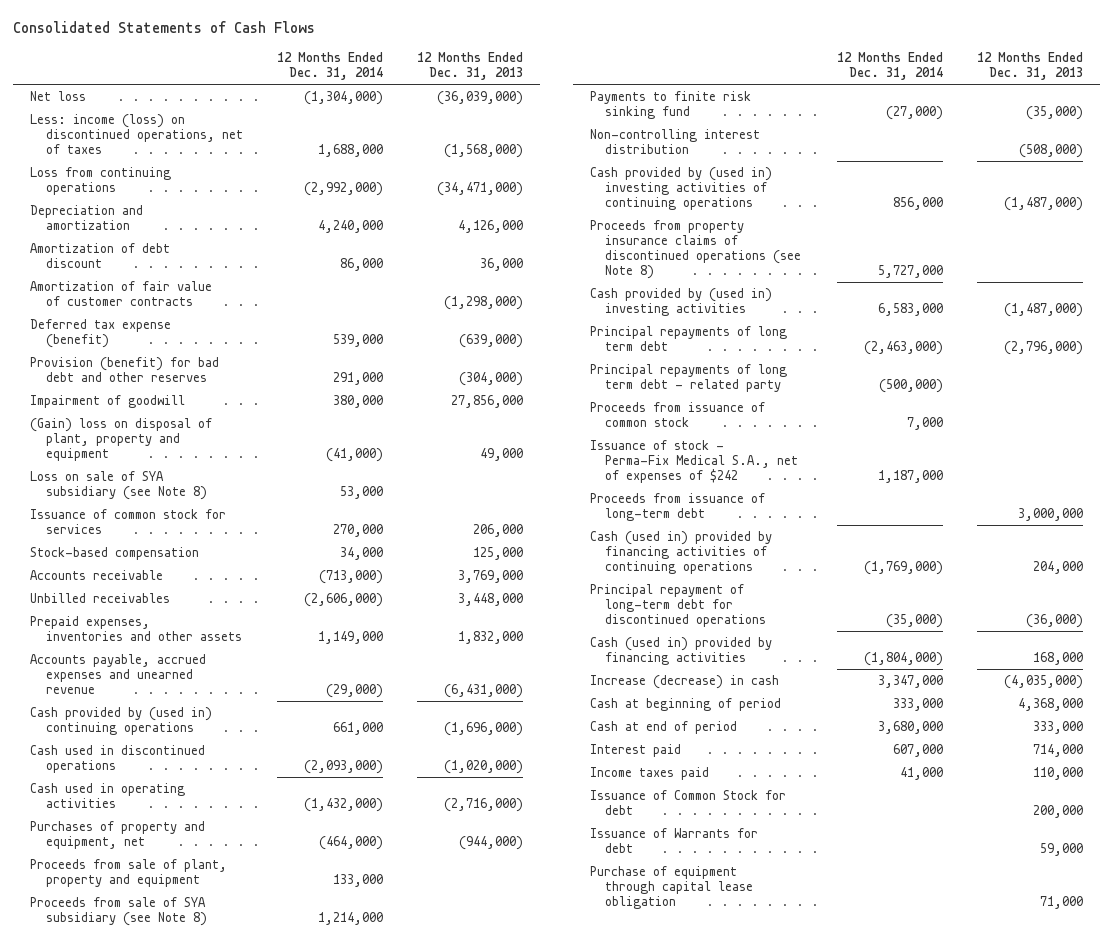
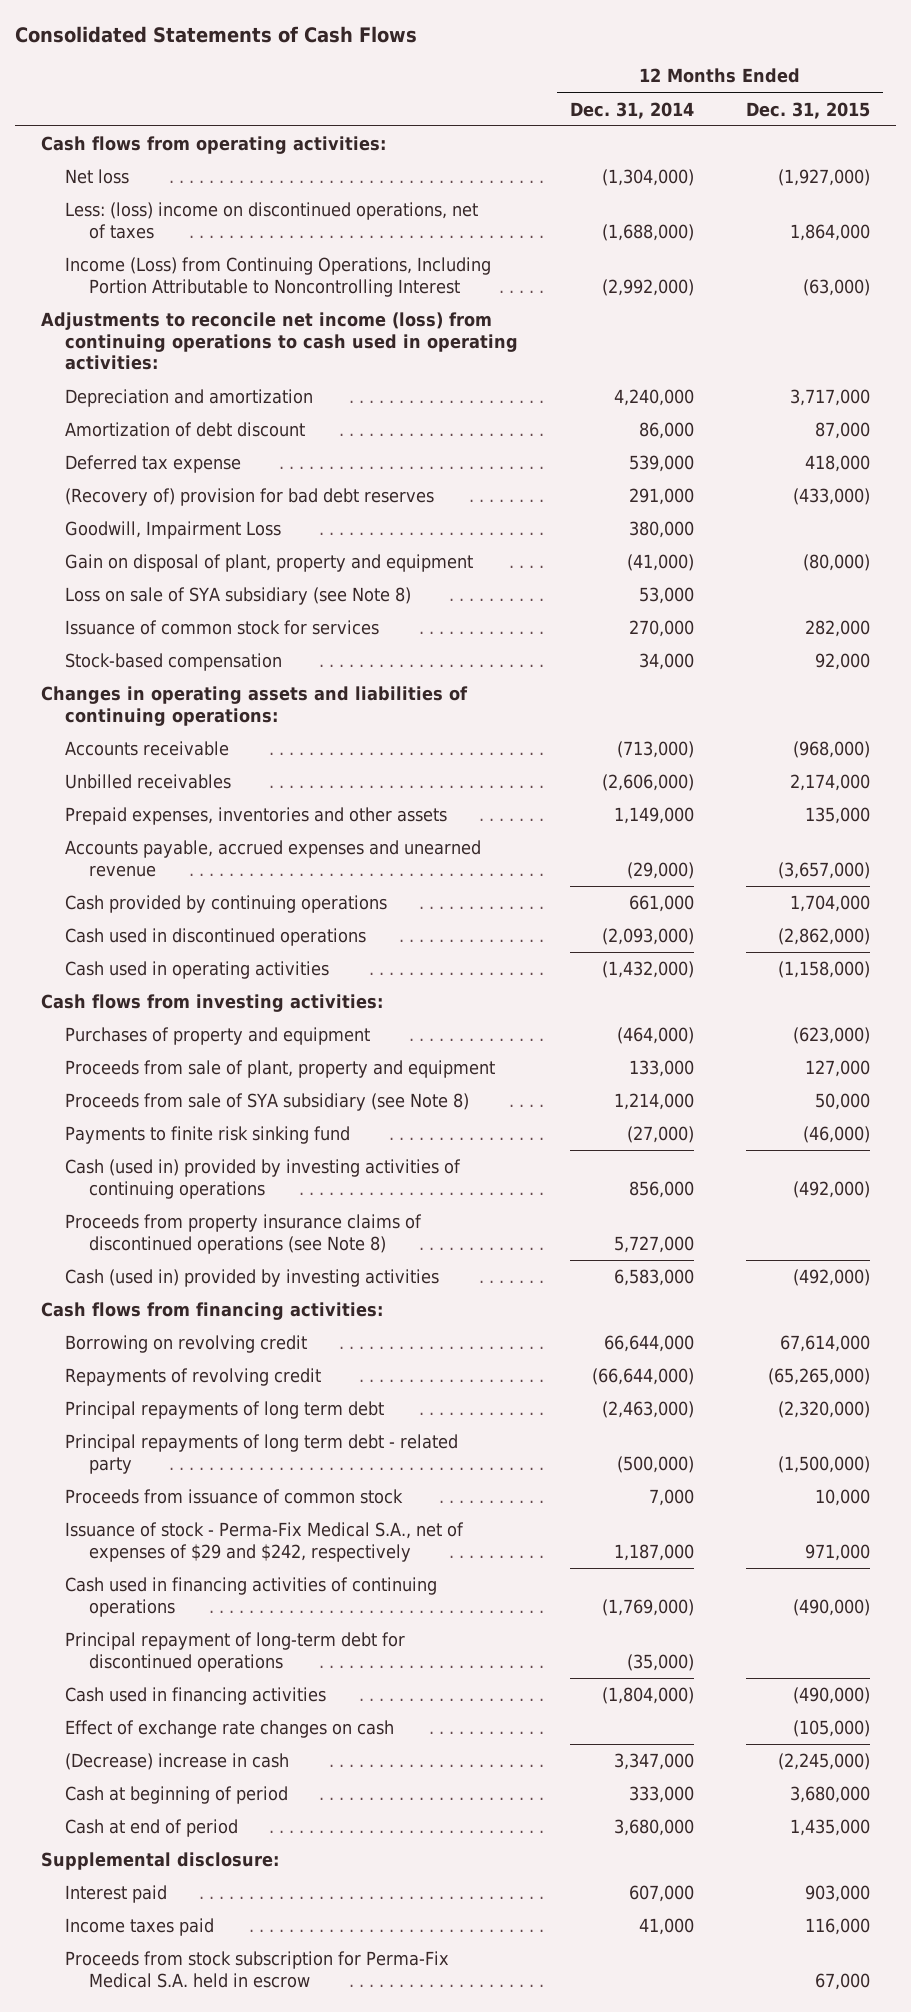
[417,52,524,81] 12 Months Ended Dec. 31, 2013 -> none
none -> [745,101,870,119] Dec. 31, 2015
none -> [41,135,387,154] Cash flows from operating activities:
[30,113,243,154] Less: income (loss) on discontinued operations, net of taxes -> [64,201,478,239] Less: (loss) income on discontinued operations, net of taxes
[317,143,383,157] 1,688,000 -> [601,223,694,241] (1,688,000)
[30,166,172,195] Loss from continuing operations -> [64,256,491,297] Income (Loss) from Continuing Operations, Including Portion Attributable to Noncontrolling Interest
none -> [41,311,518,371] Adjustments to reconcile net income (loss) from continuing operations to cash used in operating activities:
[30,280,213,306] Amortization of fair value of customer contracts -> none
[30,318,172,348] Deferred tax expense (benefit) -> [64,454,241,473] Deferred tax expense
[30,356,220,382] Provision (benefit) for bad debt and other reserves -> [64,487,434,506] (Recovery of) provision for bad debt reserves
[30,394,186,408] Impairment of goodwill -> [64,520,281,539] Goodwill, Impairment Loss
[30,417,213,461] (Gain) loss on disposal of plant, property and equipment -> [64,553,473,572] Gain on disposal of plant, property and equipment
none -> [41,685,469,726] Changes in operating assets and liabilities of continuing operations:
[30,706,213,735] Cash provided by (used in) continuing operations -> [64,894,387,913] Cash provided by continuing operations
none -> [41,993,384,1012] Cash flows from investing activities:
[30,820,206,849] Purchases of property and equipment, net -> [64,1026,370,1045] Purchases of property and equipment
[589,128,760,154] Non-controlling interest distribution -> none
[589,166,772,210] Cash provided by (used in) investing activities of continuing operations -> [64,1158,461,1199] Cash (used in) provided by investing activities of continuing operations
[589,287,772,316] Cash provided by (used in) investing activities -> [64,1268,439,1287] Cash (used in) provided by investing activities
none -> [41,1301,384,1320] Cash flows from financing activities:
none -> [64,1334,307,1353] Borrowing on revolving credit
none -> [64,1367,321,1386] Repayments of revolving credit
[589,492,765,521] Proceeds from issuance of long-term debt -> none
[589,439,799,483] Issuance of stock - Perma-Fix Medical S.A., net of expenses of $242 -> [64,1521,464,1562] Issuance of stock - Perma-Fix Medical S.A., net of expenses of $29 and $242, respectively
[589,530,772,574] Cash (used in) provided by financing activities of continuing operations -> [64,1576,437,1617] Cash used in financing activities of continuing operations
[589,636,772,665] Cash (used in) provided by financing activities -> [64,1686,326,1705] Cash used in financing activities
none -> [64,1719,394,1738] Effect of exchange rate changes on cash
[589,674,779,689] Increase (decrease) in cash -> [64,1752,289,1770] (Decrease) increase in cash
none -> [41,1851,280,1870] Supplemental disclosure:
[589,789,786,815] Issuance of Common Stock for debt -> none
[589,827,758,853] Issuance of Warrants for debt -> none
[589,865,754,909] Purchase of equipment through capital lease obligation -> none
none -> [64,1950,449,1988] Proceeds from stock subscription for Perma-Fix Medical S.A. held in escrow

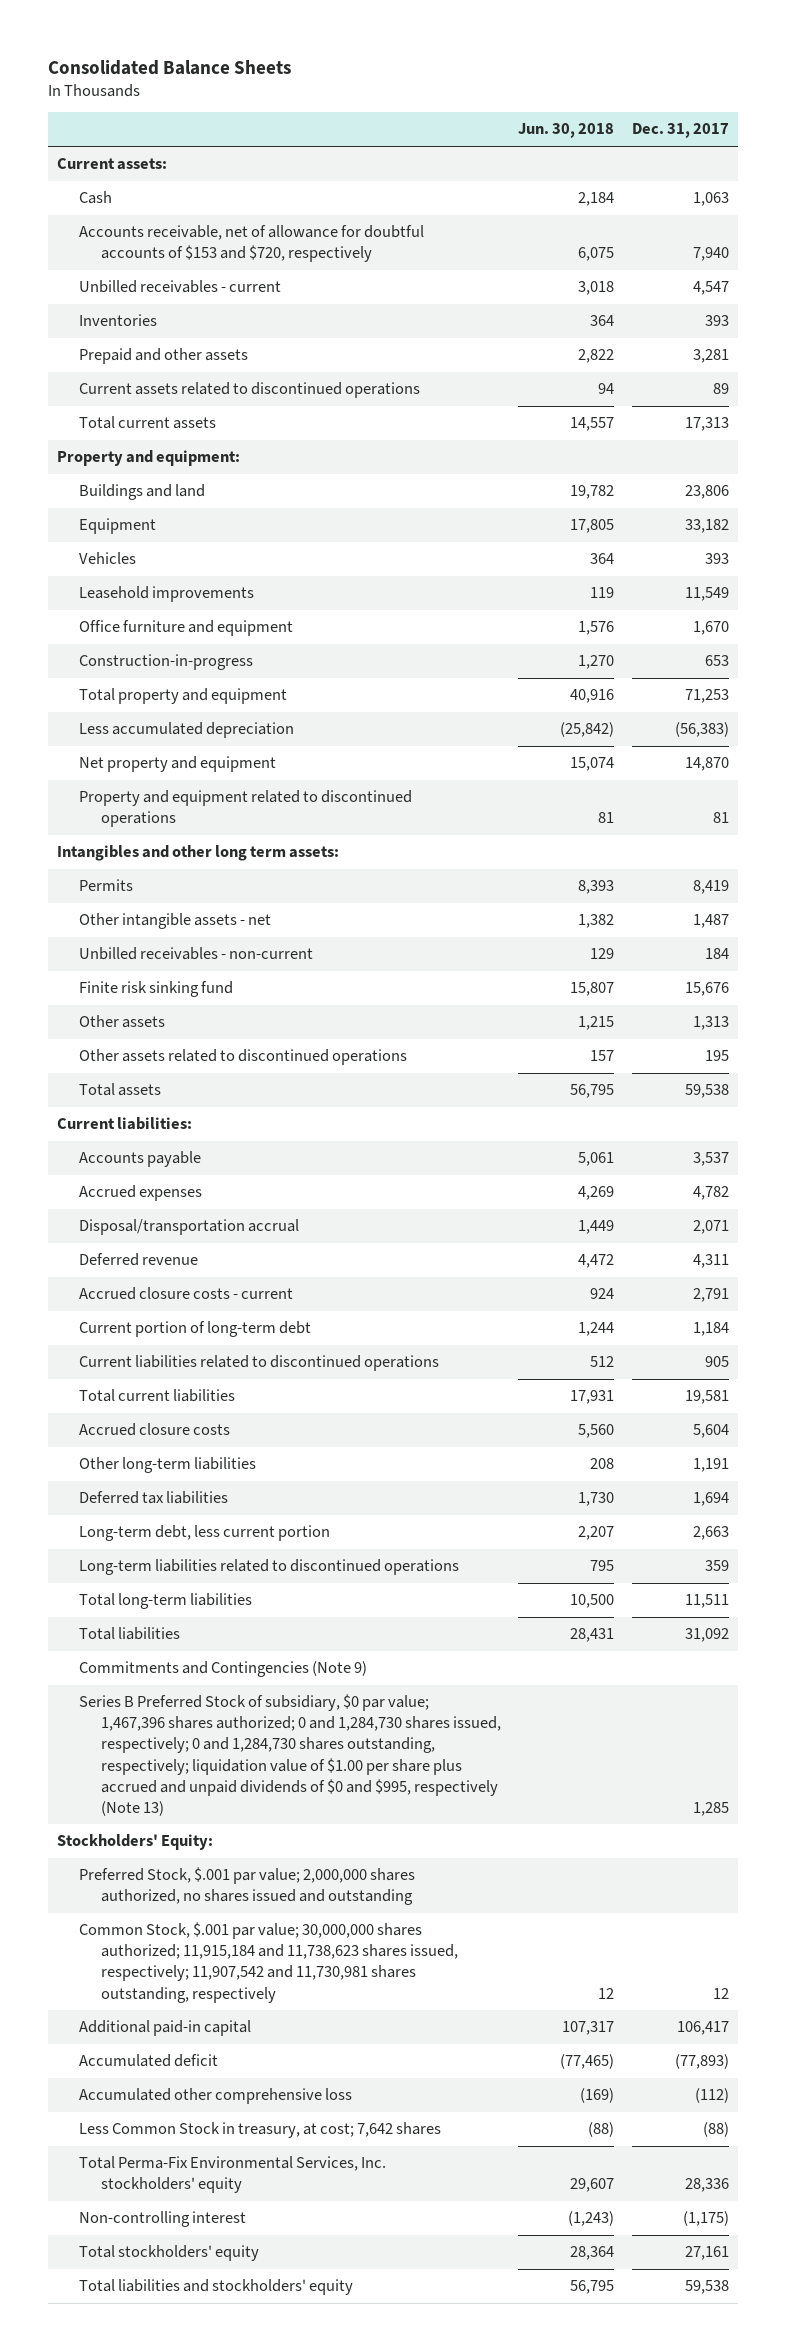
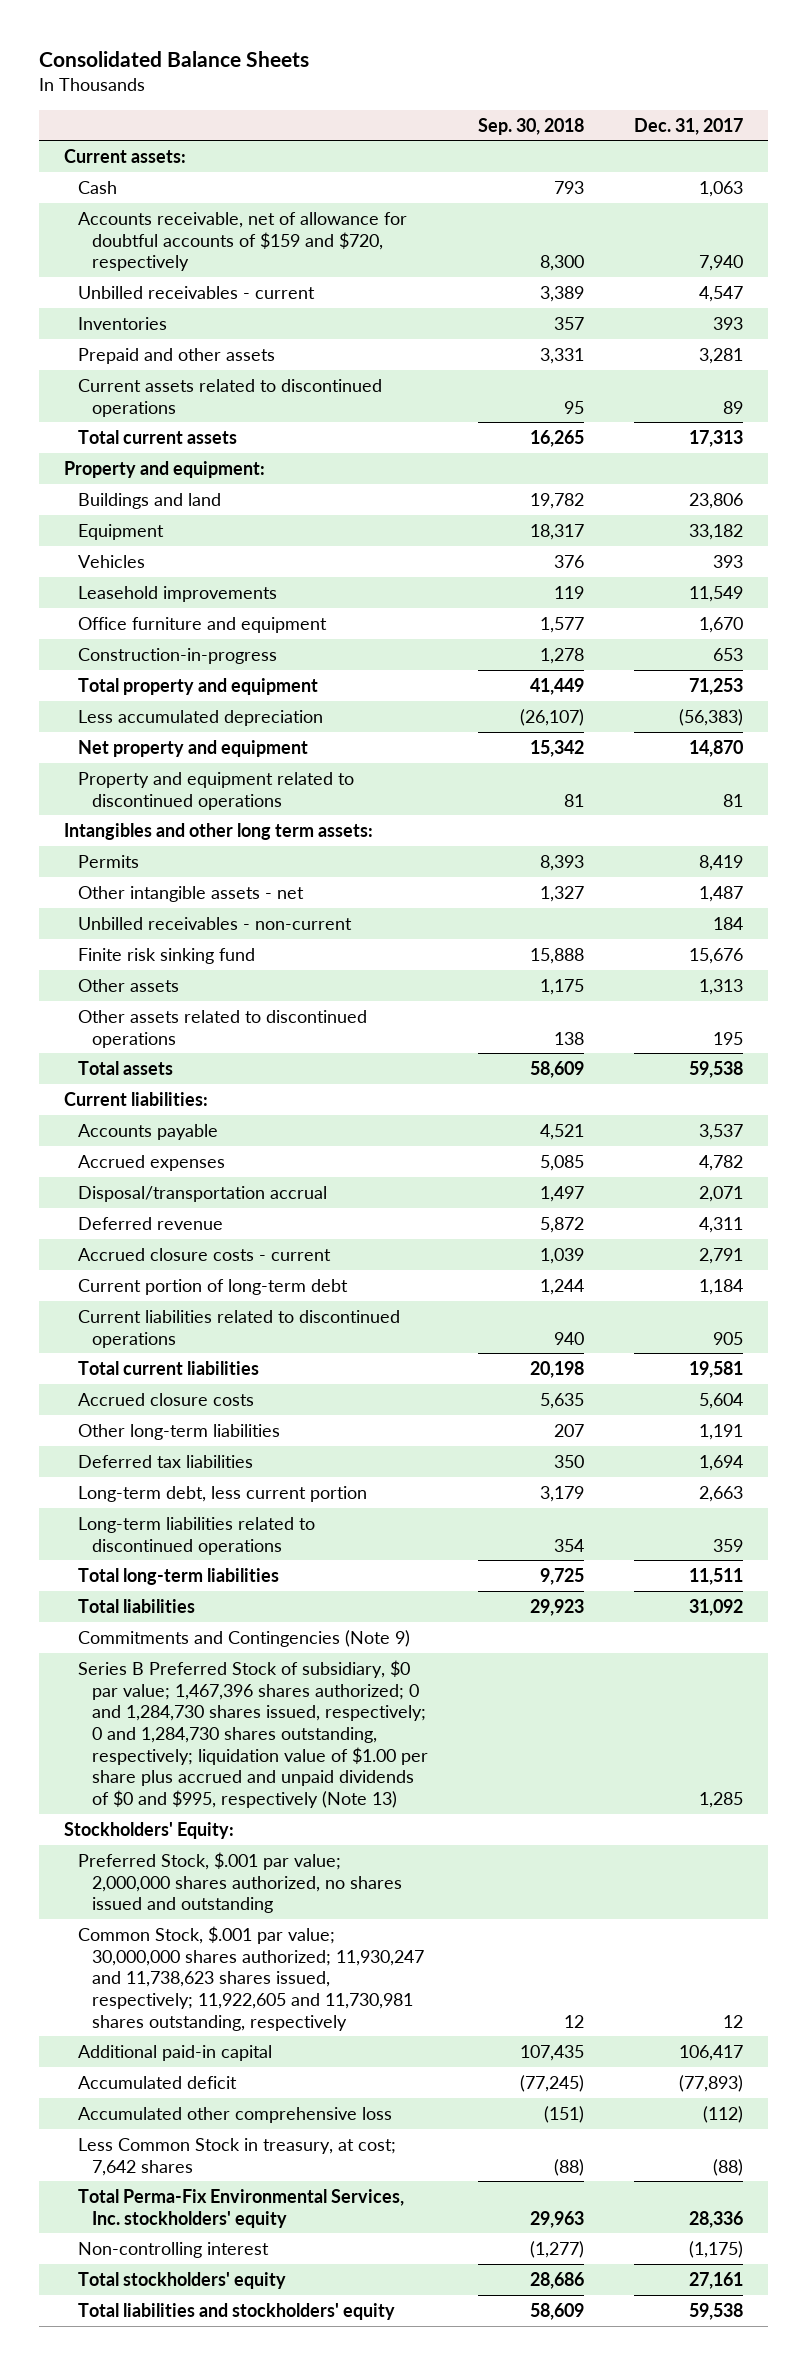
[518,123,615,139] Jun. 30, 2018 -> none
none -> [478,117,585,135] Sep. 30, 2018
[78,225,424,263] Accounts receivable, net of allowance for doubtful accounts of $153 and $720, respectively -> [77,211,407,272] Accounts receivable, net of allowance for doubtful accounts of $159 and $720, respectively
[78,1922,458,2003] Common Stock, $.001 par value; 30,000,000 shares authorized; 11,915,184 and 11,738,623 shares issued, respectively; 11,907,542 and 11,730,981 shares outstanding, respectively -> [77,1925,425,2031] Common Stock, $.001 par value; 30,000,000 shares authorized; 11,930,247 and 11,738,623 shares issued, respectively; 11,922,605 and 11,730,981 shares outstanding, respectively

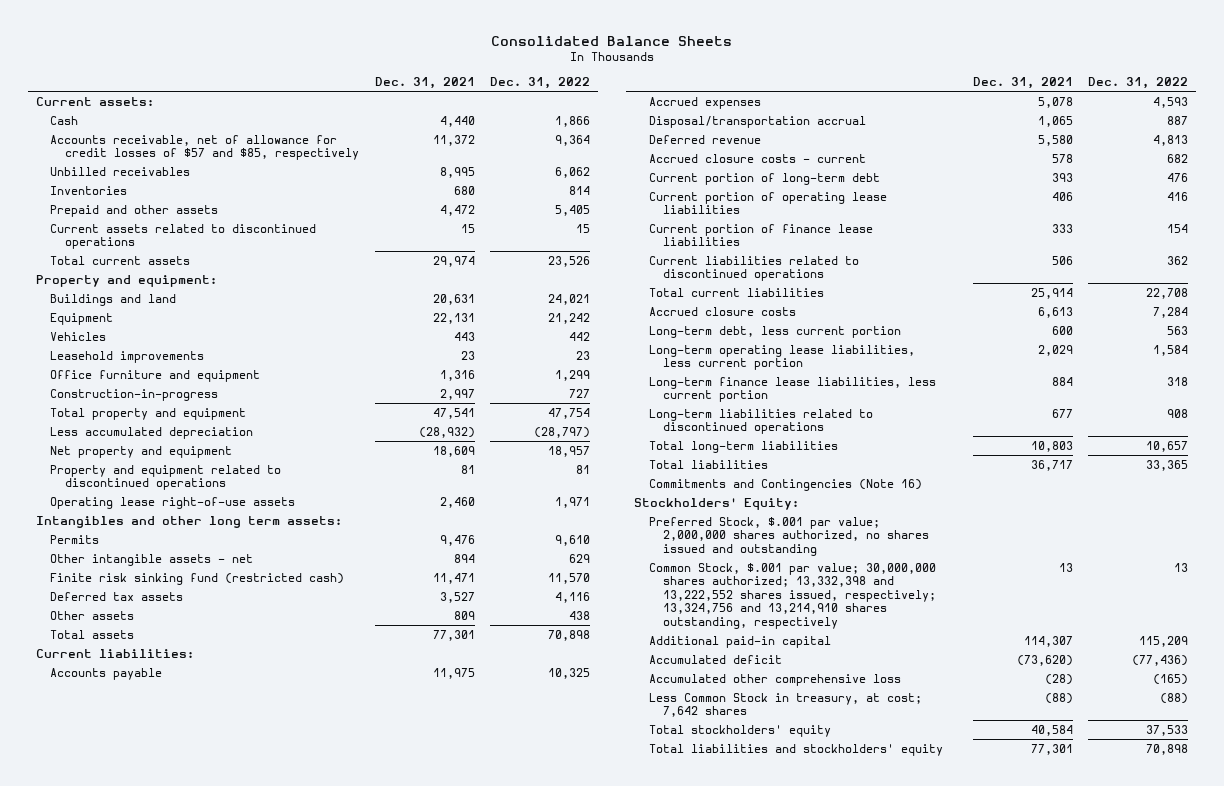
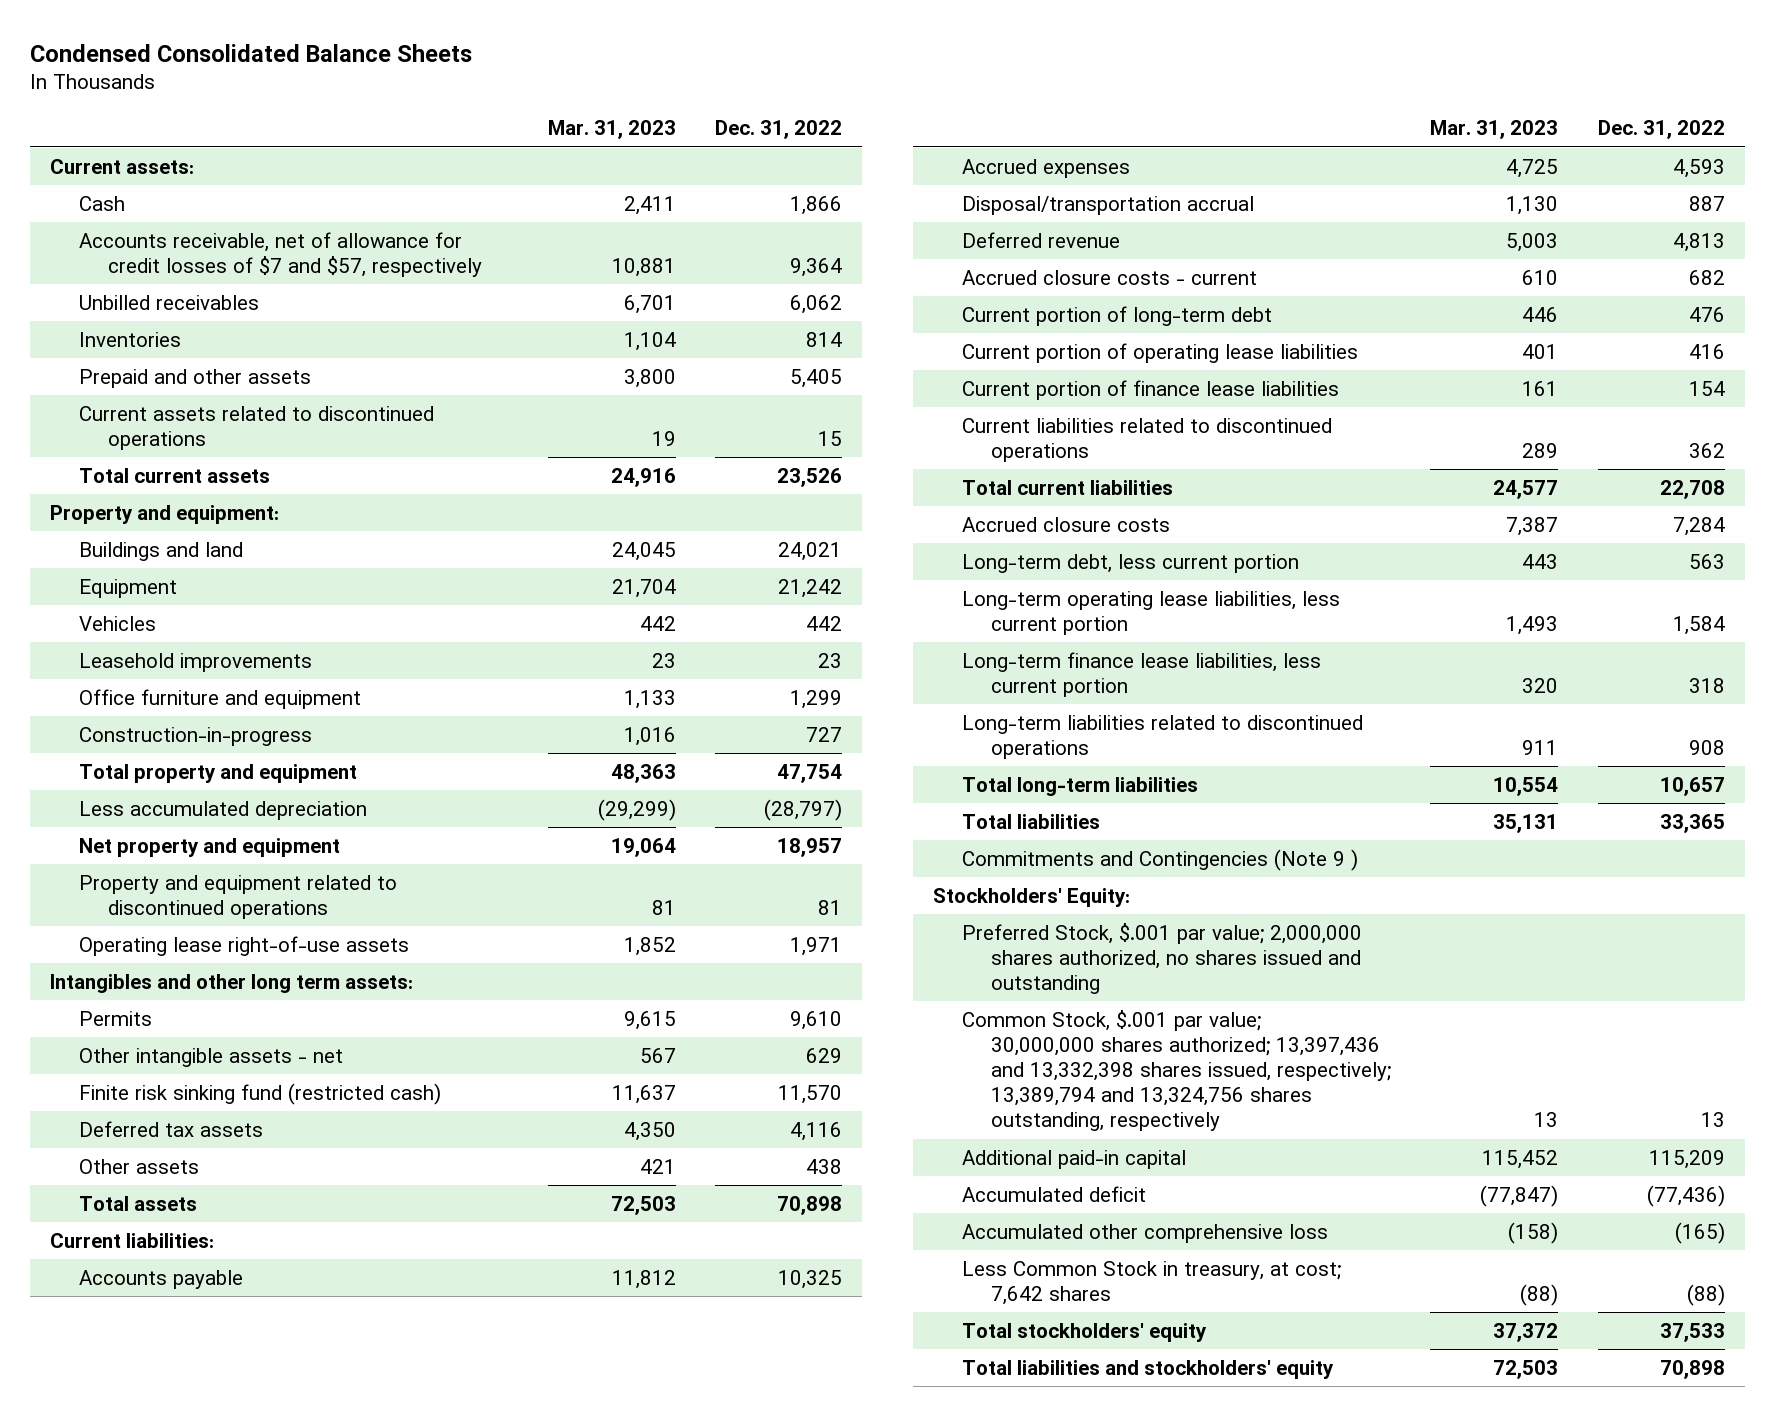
[491,35,733,46] Consolidated Balance Sheets -> [30,43,473,62] Condensed Consolidated Balance Sheets
[374,77,475,90] Dec. 31, 2021 -> none
none -> [547,120,676,140] Mar. 31, 2023
[50,134,360,161] Accounts receivable, net of allowance for credit losses of $57 and $85, respectively -> [79,231,483,277] Accounts receivable, net of allowance for credit losses of $7 and $57, respectively
[648,478,922,491] Commitments and Contingencies (Note 16) -> [961,848,1358,871] Commitments and Contingencies (Note 9 )
[648,562,937,629] Common Stock, $.001 par value; 30,000,000 shares authorized; 13,332,398 and 13,222,552 shares issued, respectively; 13,324,756 and 13,214,910 shares outstanding, respectively -> [961,1009,1392,1132] Common Stock, $.001 par value; 30,000,000 shares authorized; 13,397,436 and 13,332,398 shares issued, respectively; 13,389,794 and 13,324,756 shares outstanding, respectively

